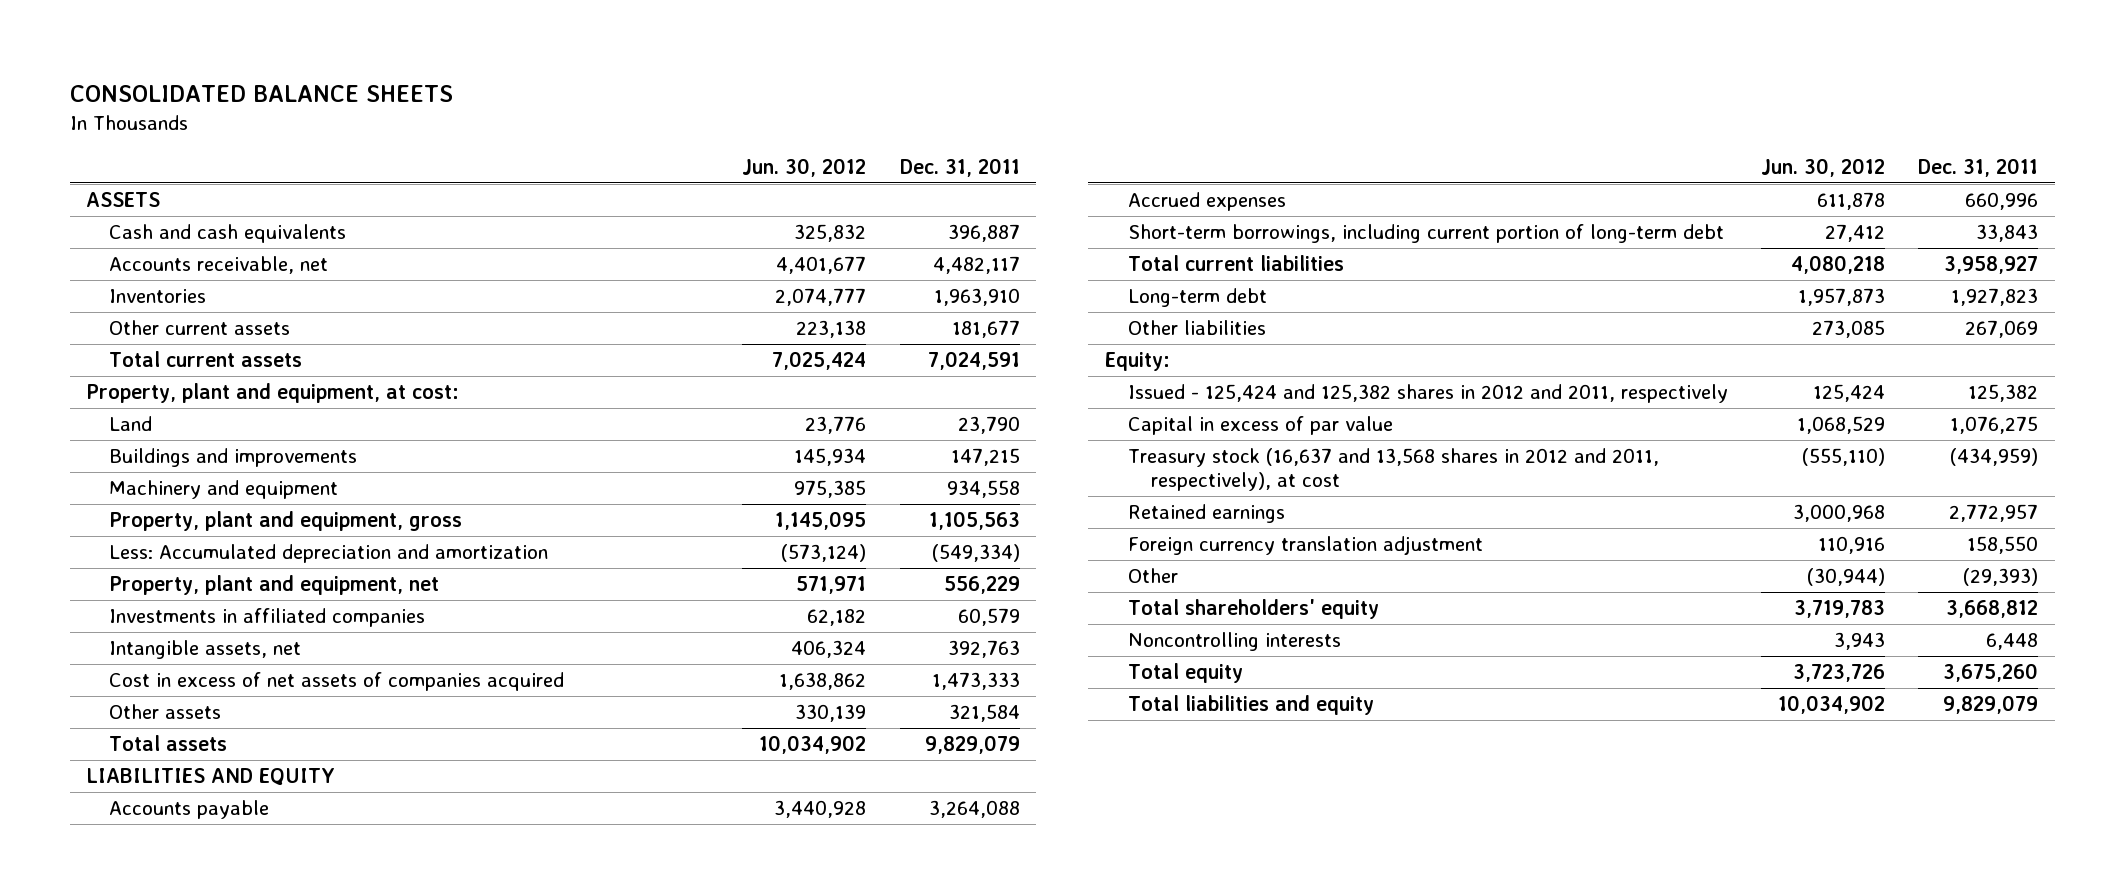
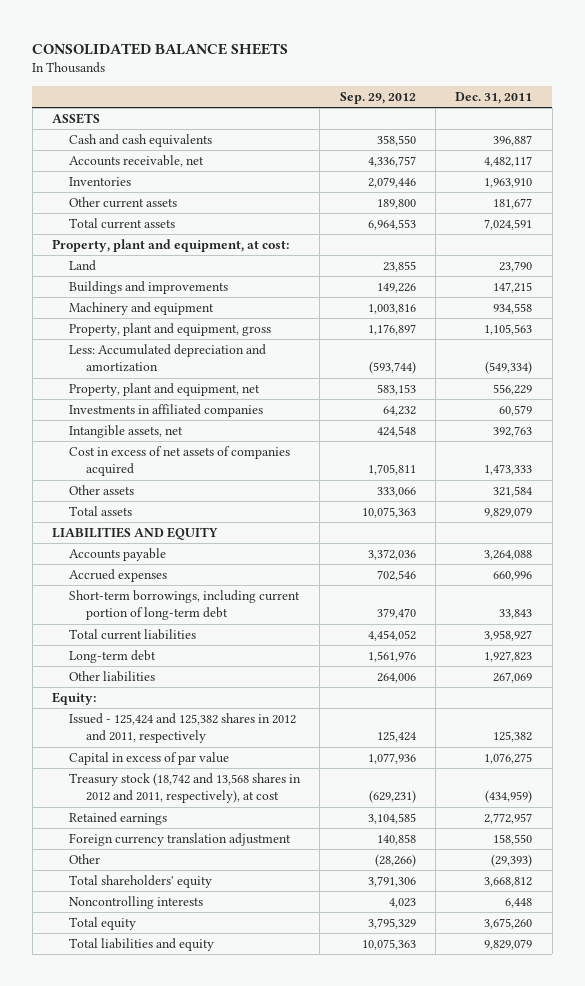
[742,157,867,177] Jun. 30, 2012 -> none
none -> [339,91,416,104] Sep. 29, 2012
[1127,447,1659,492] Treasury stock (16,637 and 13,568 shares in 2012 and 2011, respectively), at cost -> [69,773,302,804] Treasury stock (18,742 and 13,568 shares in 2012 and 2011, respectively), at cost

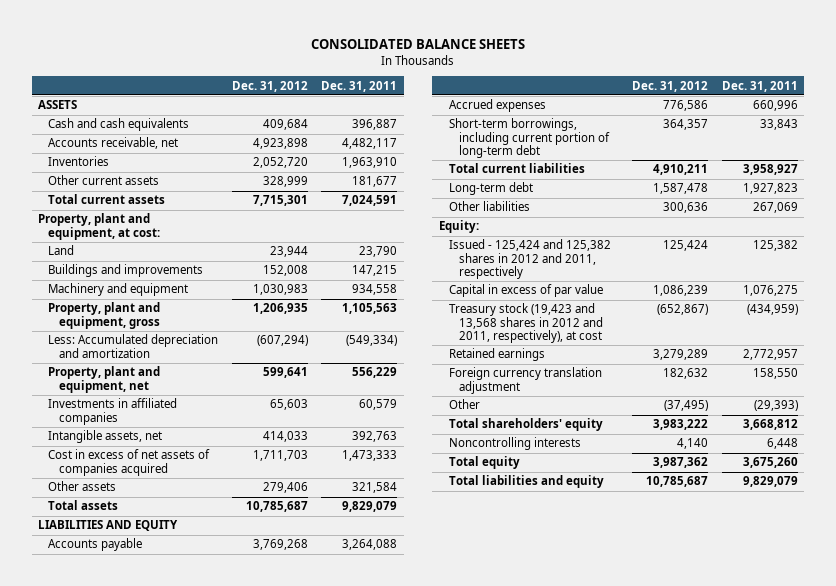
[339,91,416,104] Sep. 29, 2012 -> none
none -> [231,80,308,92] Dec. 31, 2012
[69,773,302,804] Treasury stock (18,742 and 13,568 shares in 2012 and 2011, respectively), at cost -> [449,303,604,344] Treasury stock (19,423 and 13,568 shares in 2012 and 2011, respectively), at cost

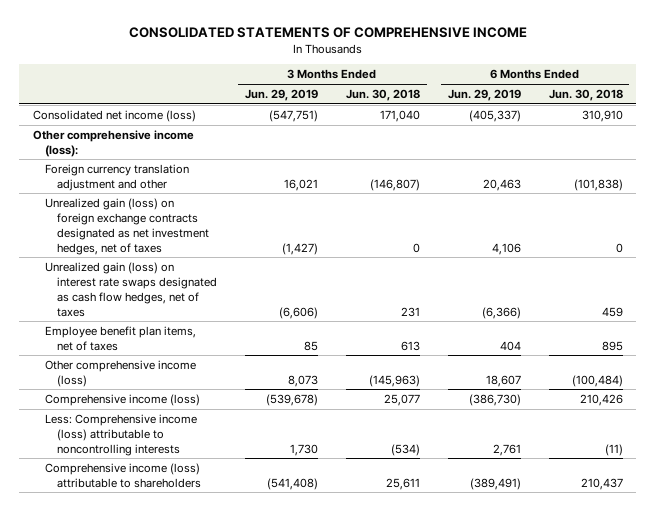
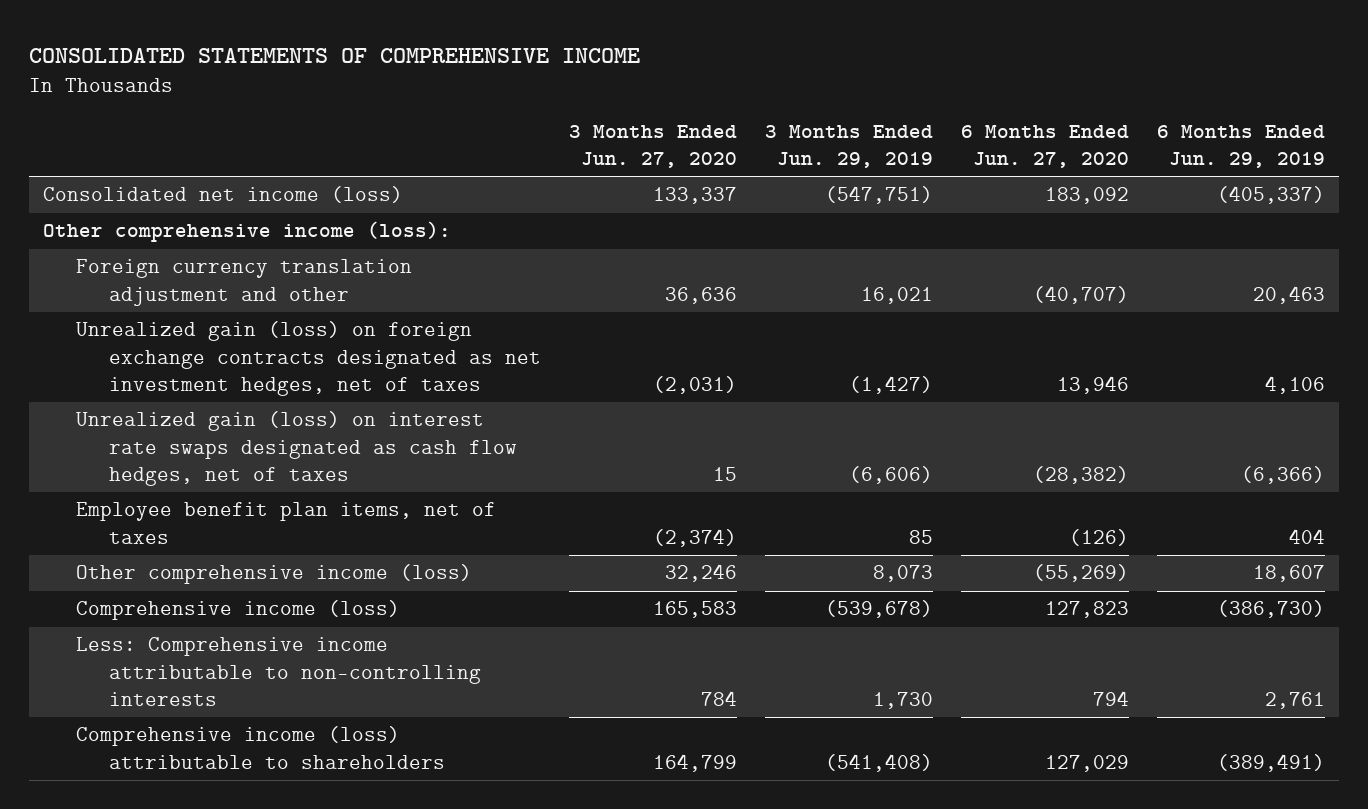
[345,88,420,101] Jun. 30, 2018 -> none
[548,88,623,101] Jun. 30, 2018 -> none
none -> [569,125,738,169] 3 Months Ended Jun. 27, 2020
none -> [960,125,1129,169] 6 Months Ended Jun. 27, 2020
[45,413,198,456] Less: Comprehensive income (loss) attributable to noncontrolling interests -> [76,637,482,706] Less: Comprehensive income attributable to non-controlling interests

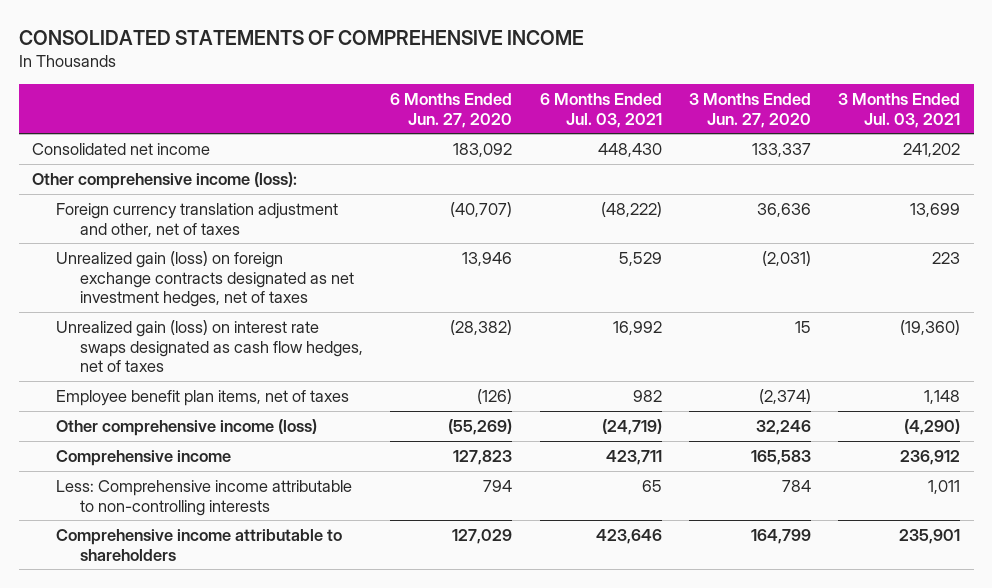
[765,125,934,169] 3 Months Ended Jun. 29, 2019 -> none
[1156,125,1325,169] 6 Months Ended Jun. 29, 2019 -> none
none -> [539,92,662,128] 6 Months Ended Jul. 03, 2021
none -> [838,92,961,128] 3 Months Ended Jul. 03, 2021
[43,186,404,204] Consolidated net income (loss) -> [32,142,211,155] Consolidated net income
[76,259,413,306] Foreign currency translation adjustment and other -> [56,202,339,237] Foreign currency translation adjustment and other, net of taxes
[76,600,401,621] Comprehensive income (loss) -> [56,449,232,466] Comprehensive income
[76,726,446,769] Comprehensive income (loss) attributable to shareholders -> [56,528,343,561] Comprehensive income attributable to shareholders

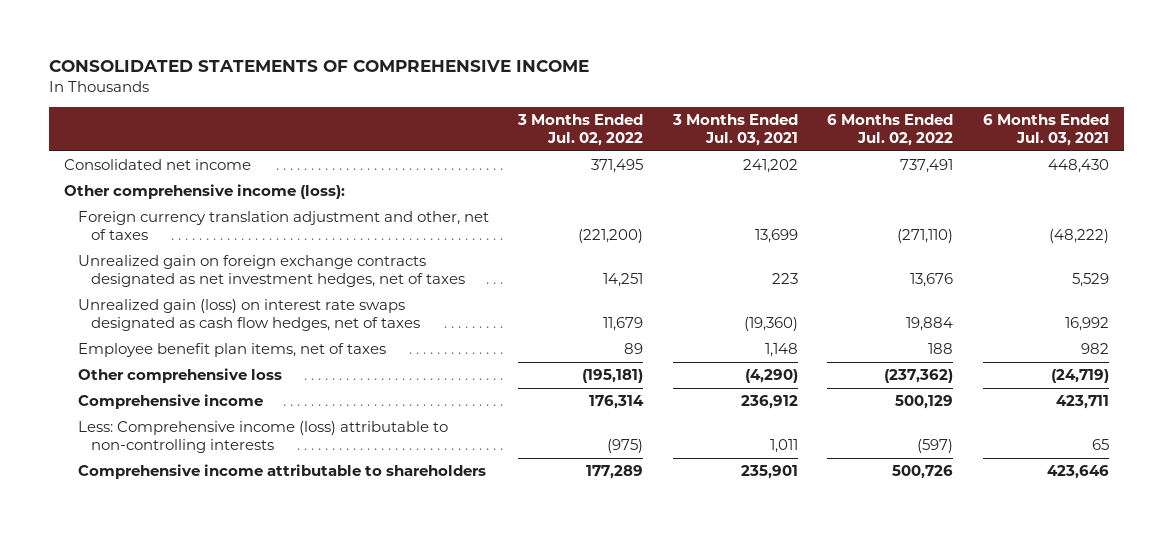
[390,92,513,128] 6 Months Ended Jun. 27, 2020 -> none
[688,92,811,128] 3 Months Ended Jun. 27, 2020 -> none
none -> [517,114,644,147] 3 Months Ended Jul. 02, 2022
none -> [827,114,954,147] 6 Months Ended Jul. 02, 2022
[56,250,355,308] Unrealized gain (loss) on foreign exchange contracts designated as net investment hedges, net of taxes -> [77,255,466,288] Unrealized gain on foreign exchange contracts designated as net investment hedges, net of taxes
[56,418,318,436] Other comprehensive income (loss) -> [77,368,282,384] Other comprehensive loss
[56,479,353,516] Less: Comprehensive income attributable to non-controlling interests -> [77,421,448,454] Less: Comprehensive income (loss) attributable to non-controlling interests

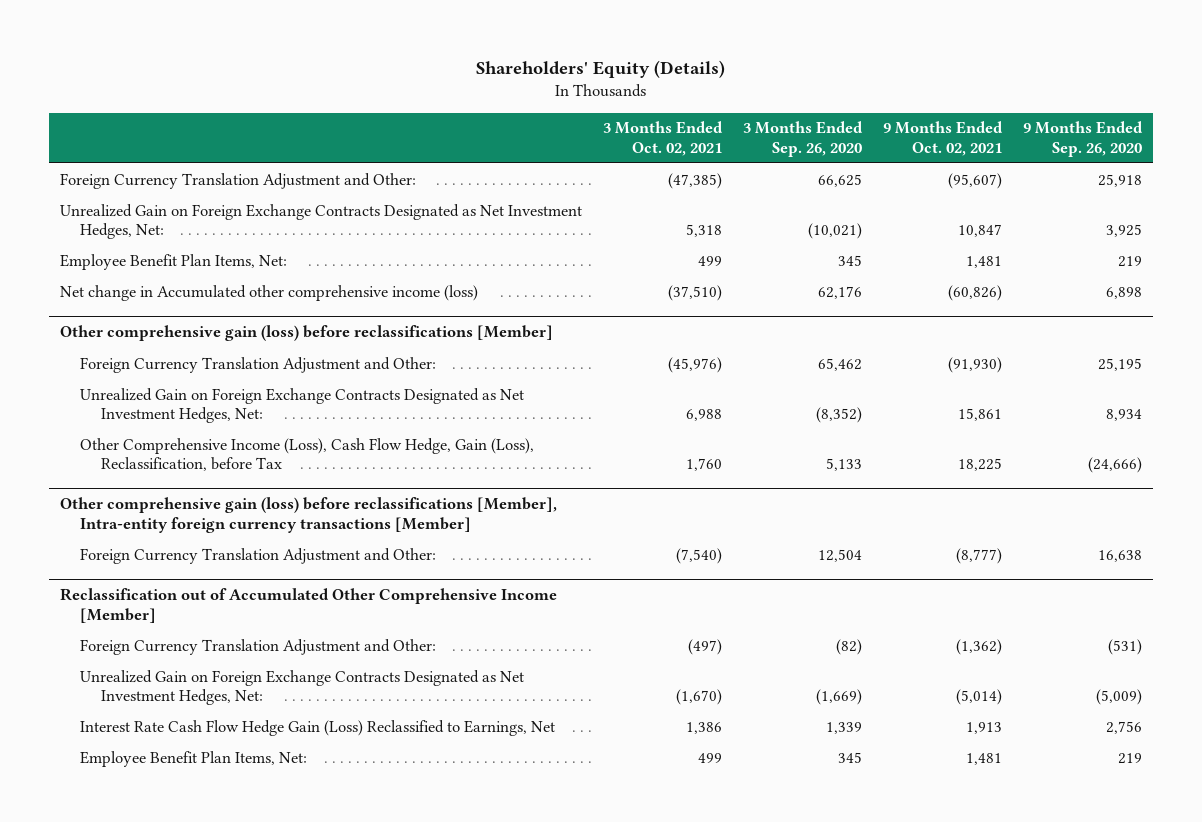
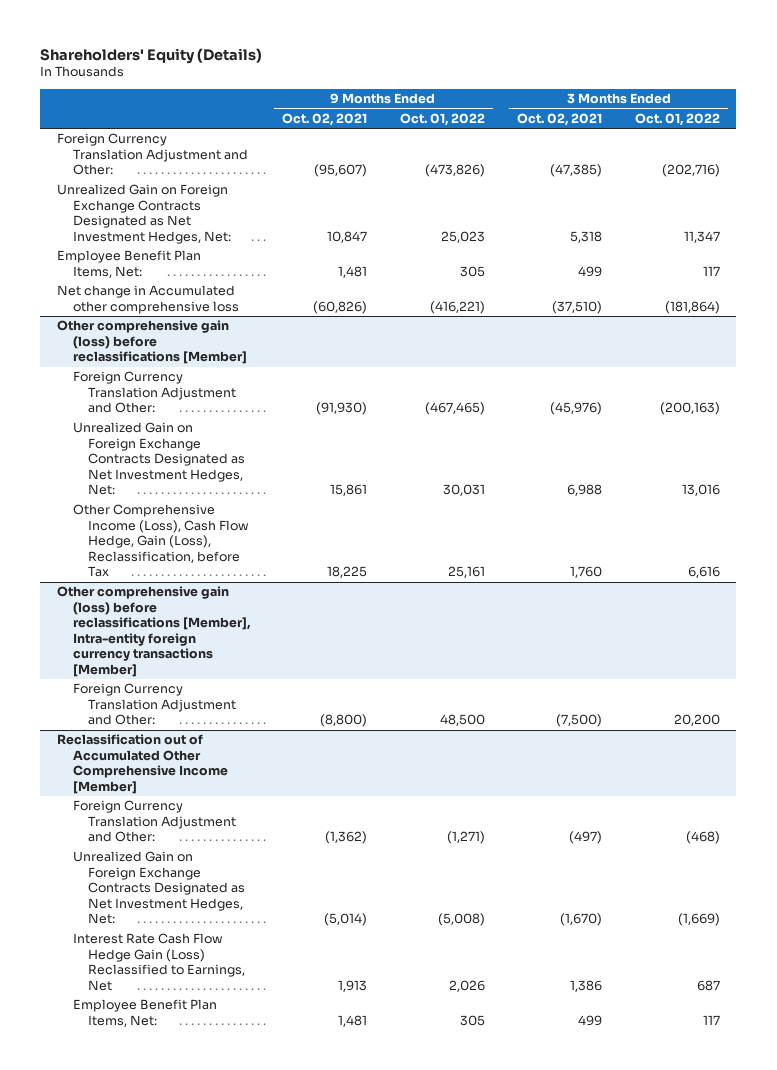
[742,121,863,157] 3 Months Ended Sep. 26, 2020 -> none
[1023,121,1144,157] 9 Months Ended Sep. 26, 2020 -> none
none -> [399,113,485,127] Oct. 01, 2022
none -> [635,113,721,127] Oct. 01, 2022
[59,284,478,301] Net change in Accumulated other comprehensive income (loss) -> [56,285,239,314] Net change in Accumulated other comprehensive loss
[675,547,722,564] (7,540) -> [556,714,603,728] (7,500)
[955,547,1002,564] (8,777) -> [320,714,368,728] (8,800)

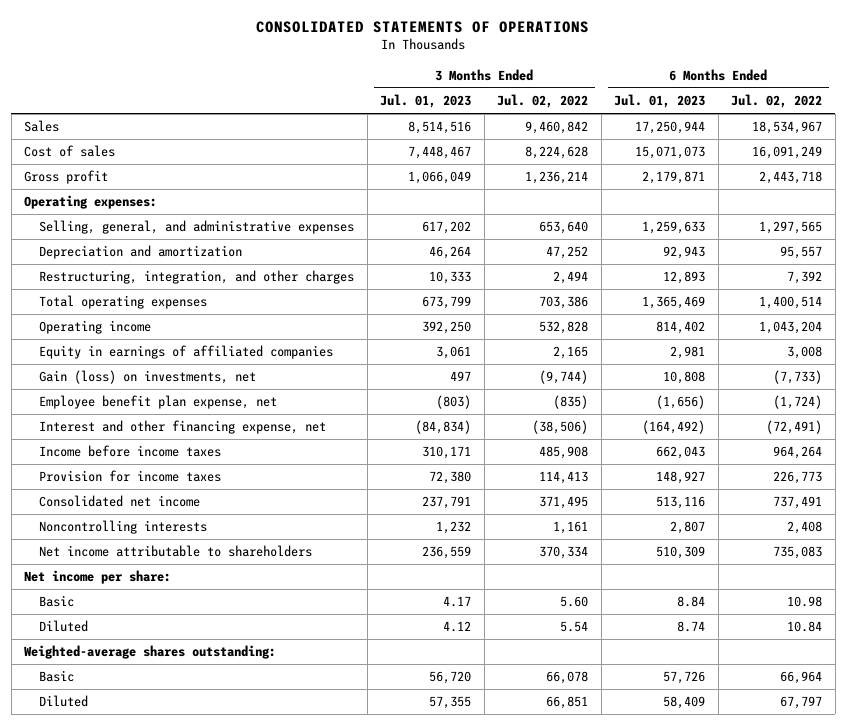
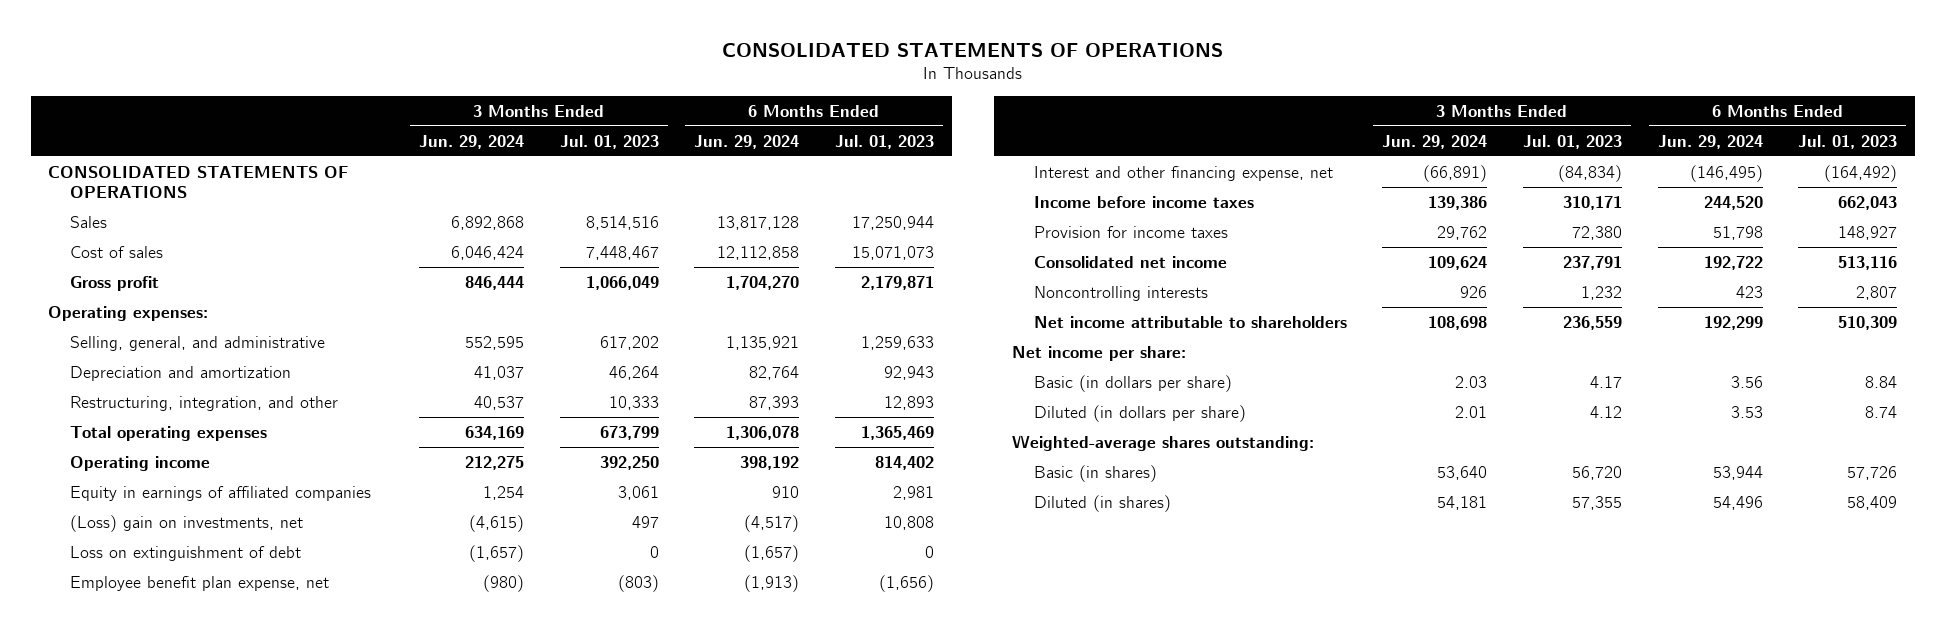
[497,94,589,109] Jul. 02, 2022 -> none
[731,94,823,109] Jul. 02, 2022 -> none
none -> [418,134,524,149] Jun. 29, 2024
none -> [694,134,800,149] Jun. 29, 2024
none -> [48,165,349,199] CONSOLIDATED STATEMENTS OF OPERATIONS
[39,220,355,235] Selling, general, and administrative expenses -> [70,335,326,351] Selling, general, and administrative
[39,270,355,285] Restructuring, integration, and other charges -> [70,395,339,411] Restructuring, integration, and other
[39,370,257,385] Gain (loss) on investments, net -> [70,514,304,532] (Loss) gain on investments, net
none -> [70,545,302,561] Loss on extinguishment of debt
[39,595,75,608] Basic -> [1033,374,1232,392] Basic (in dollars per share)
[39,620,89,633] Diluted -> [1033,404,1246,422] Diluted (in dollars per share)
[39,670,75,683] Basic -> [1033,464,1157,482] Basic (in shares)
[39,695,89,708] Diluted -> [1033,494,1171,512] Diluted (in shares)

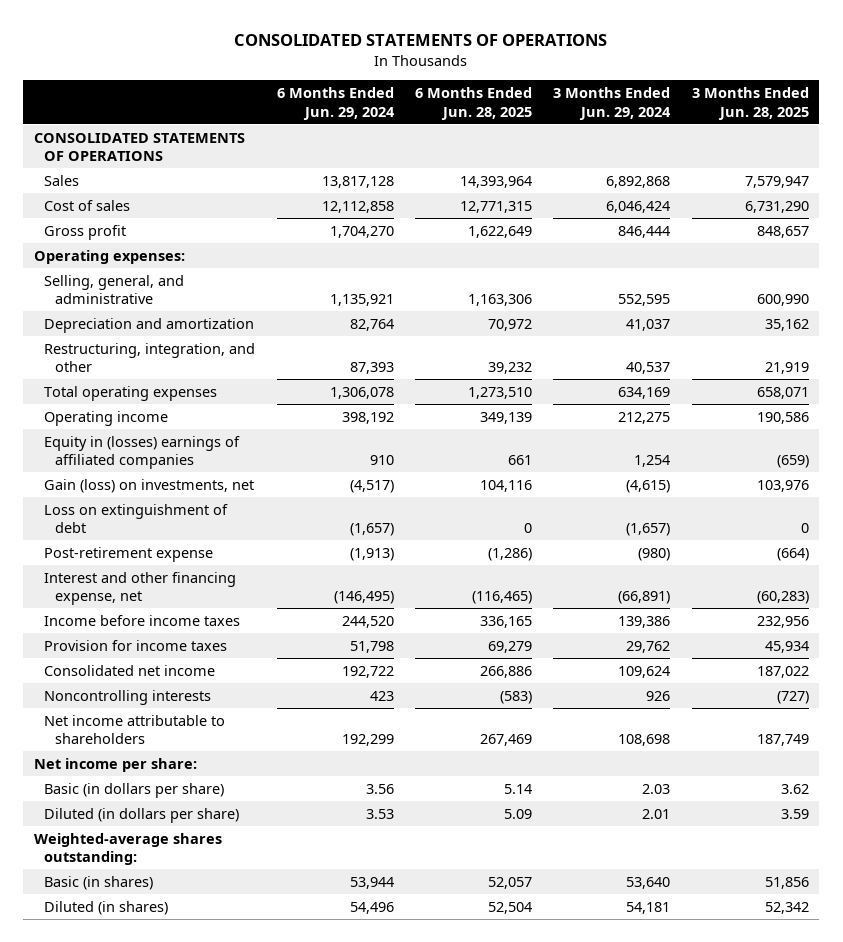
[559,134,659,149] Jul. 01, 2023 -> none
[835,134,935,149] Jul. 01, 2023 -> none
none -> [414,86,532,120] 6 Months Ended Jun. 28, 2025
none -> [691,86,809,120] 3 Months Ended Jun. 28, 2025
[70,485,372,501] Equity in earnings of affiliated companies -> [44,435,241,470] Equity in (losses) earnings of affiliated companies
[70,514,304,532] (Loss) gain on investments, net -> [44,478,255,493] Gain (loss) on investments, net
[70,575,330,591] Employee benefit plan expense, net -> [44,546,214,562] Post-retirement expense

